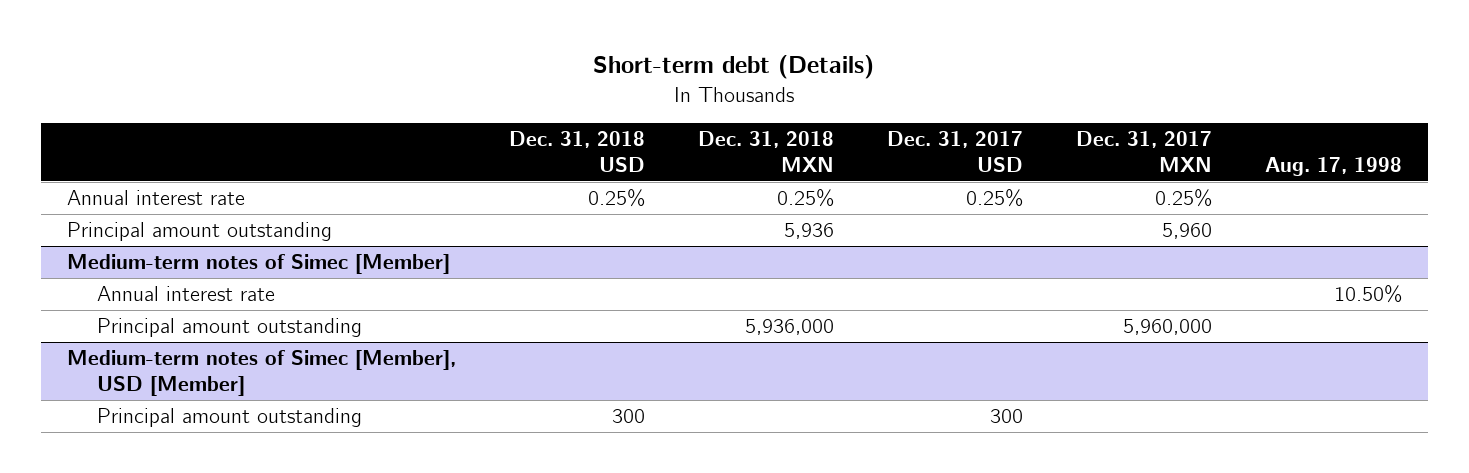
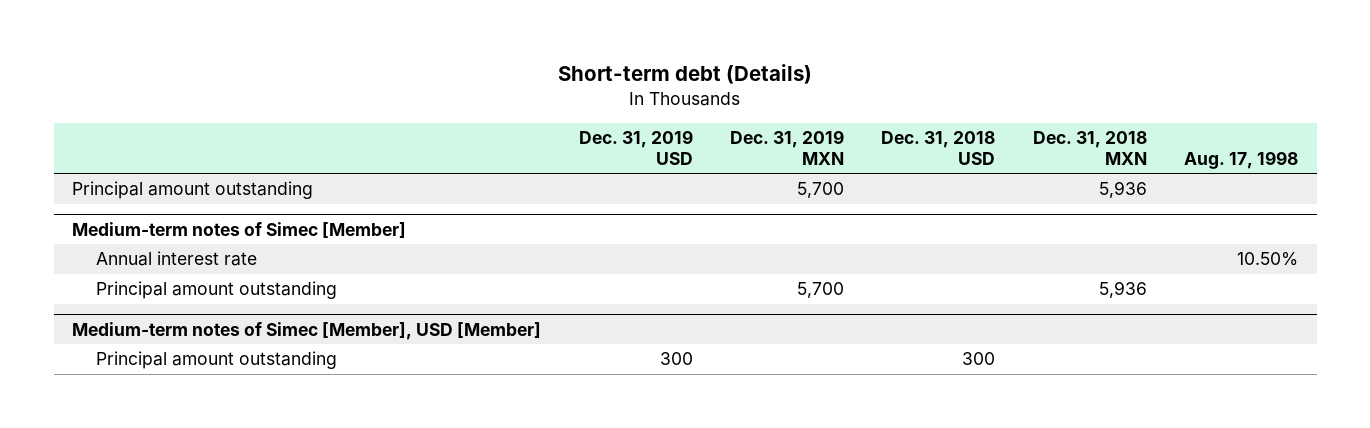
[886,130,1023,172] Dec. 31, 2017 USD -> none
[1075,130,1212,172] Dec. 31, 2017 MXN -> none
none -> [578,130,693,165] Dec. 31, 2019 USD
none -> [730,130,845,165] Dec. 31, 2019 MXN
[67,190,246,206] Annual interest rate -> none
[745,319,835,336] 5,936,000 -> [1098,281,1147,299] 5,936

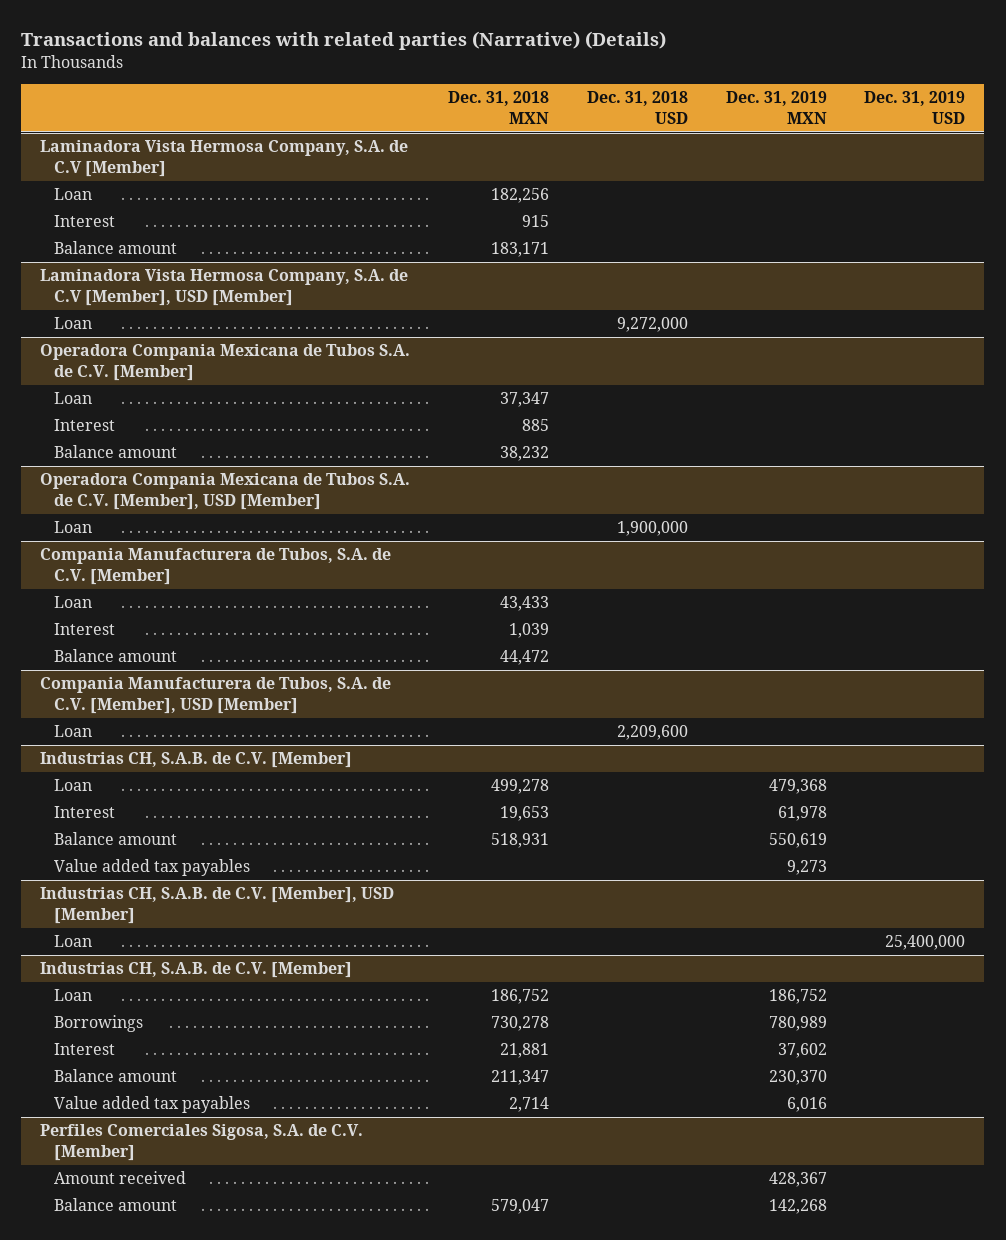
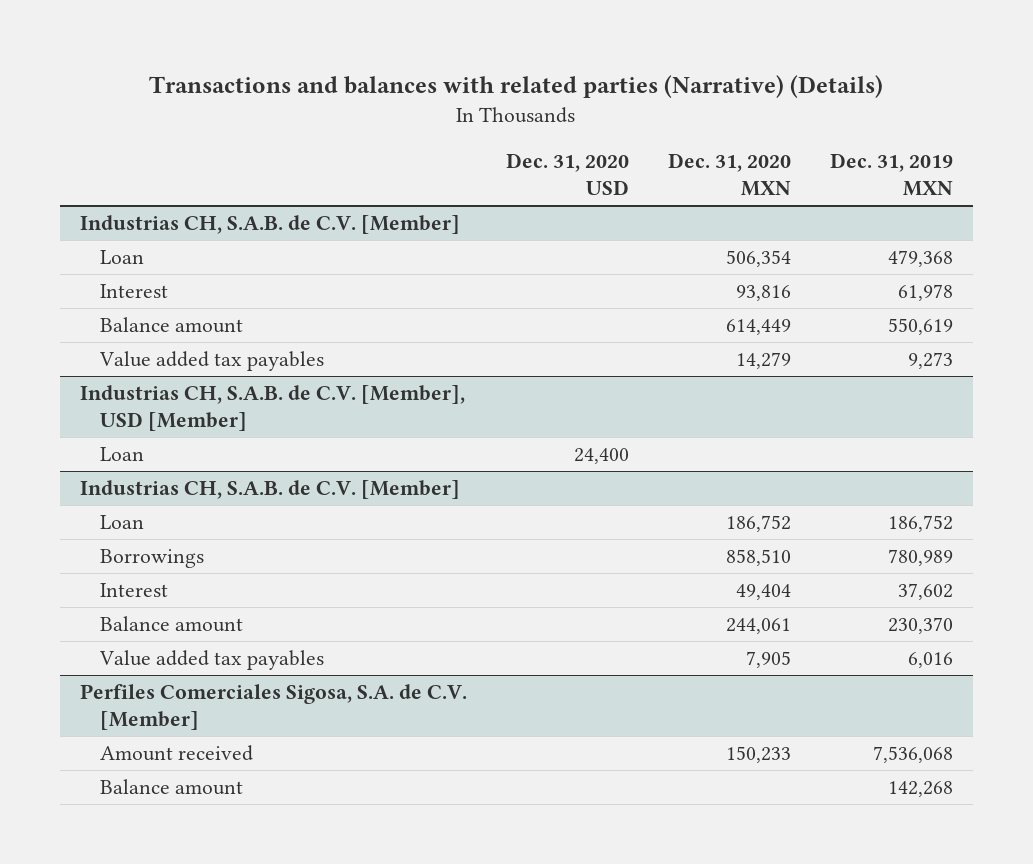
[448,91,550,125] Dec. 31, 2018 MXN -> none
[586,91,688,125] Dec. 31, 2018 USD -> none
[864,91,966,125] Dec. 31, 2019 USD -> none
none -> [505,152,629,195] Dec. 31, 2020 USD
none -> [667,152,791,196] Dec. 31, 2020 MXN
[40,140,409,177] Laminadora Vista Hermosa Company, S.A. de C.V [Member] -> none
[54,188,93,201] Loan -> none
[54,215,116,228] Interest -> none
[54,241,178,255] Balance amount -> none
[40,269,409,306] Laminadora Vista Hermosa Company, S.A. de C.V [Member], USD [Member] -> none
[54,317,93,330] Loan -> none
[40,344,411,381] Operadora Compania Mexicana de Tubos S.A. de C.V. [Member] -> none
[54,392,93,405] Loan -> none
[54,419,116,432] Interest -> none
[54,445,178,459] Balance amount -> none
[40,473,411,510] Operadora Compania Mexicana de Tubos S.A. de C.V. [Member], USD [Member] -> none
[54,521,93,534] Loan -> none
[40,548,392,585] Compania Manufacturera de Tubos, S.A. de C.V. [Member] -> none
[54,596,93,609] Loan -> none
[54,623,116,636] Interest -> none
[54,649,178,663] Balance amount -> none
[40,677,392,714] Compania Manufacturera de Tubos, S.A. de C.V. [Member], USD [Member] -> none
[54,725,93,738] Loan -> none
[768,1172,827,1188] 428,367 -> [873,746,954,764] 7,536,068

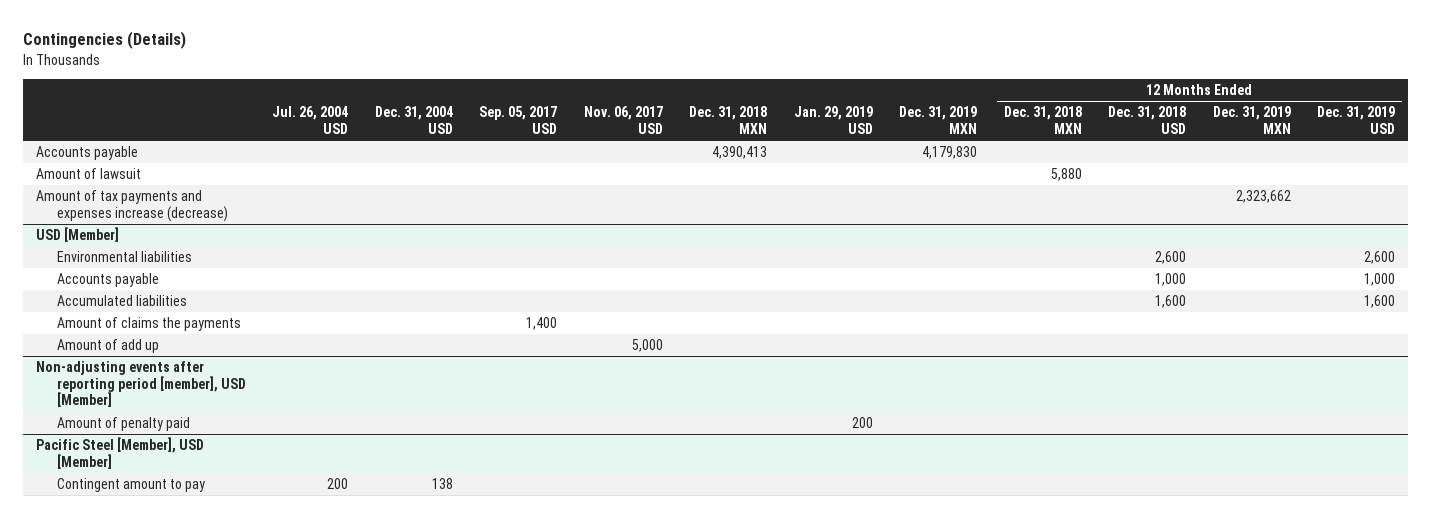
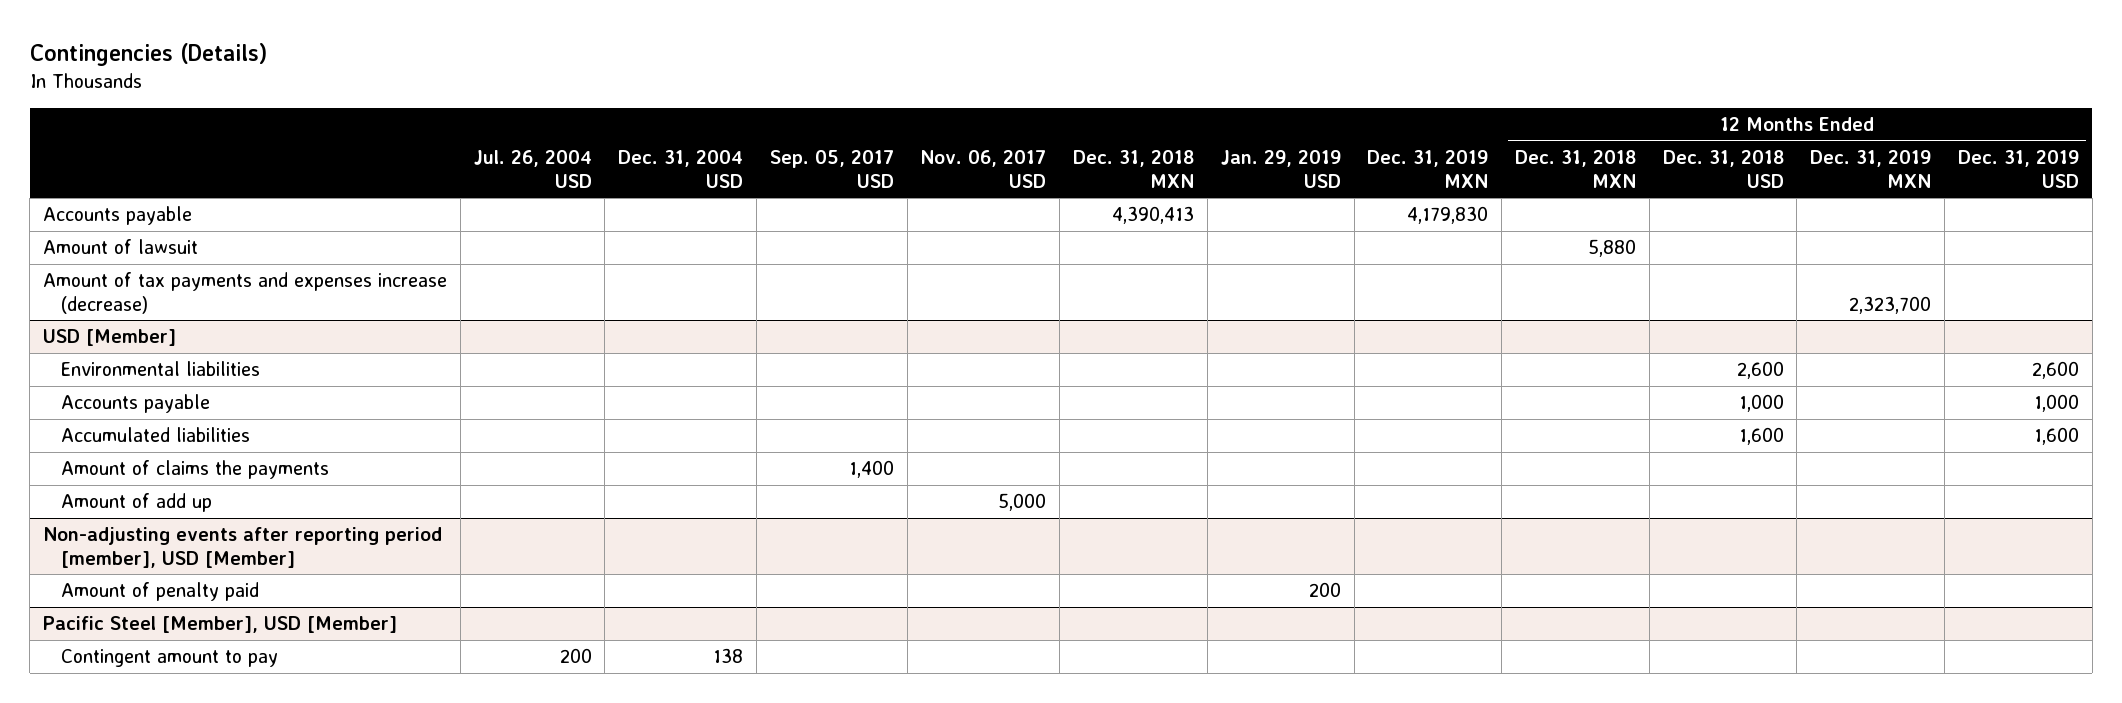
[1235,190,1291,204] 2,323,662 -> [1849,295,1932,314] 2,323,700

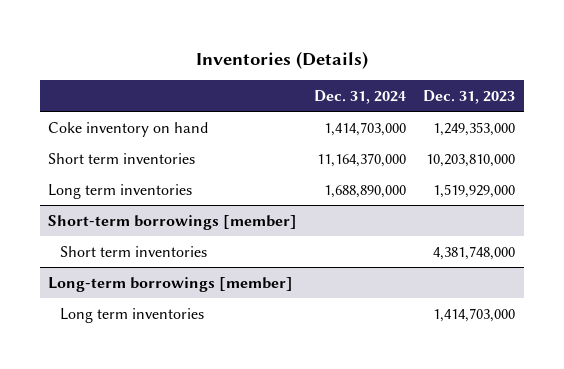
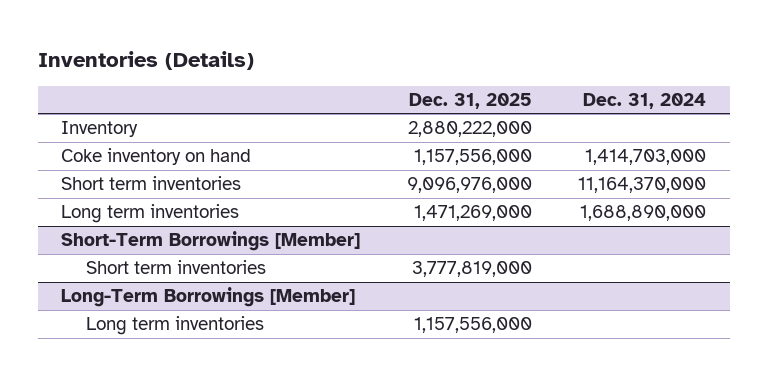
[423,90,516,105] Dec. 31, 2023 -> none
none -> [408,92,532,109] Dec. 31, 2025
none -> [61,121,139,138] Inventory
[48,214,298,230] Short-term borrowings [member] -> [61,231,361,252] Short-Term Borrowings [Member]
[48,276,294,292] Long-term borrowings [member] -> [61,287,356,308] Long-Term Borrowings [Member]

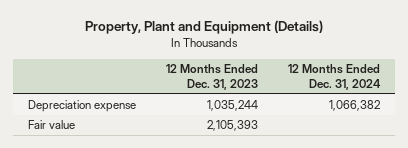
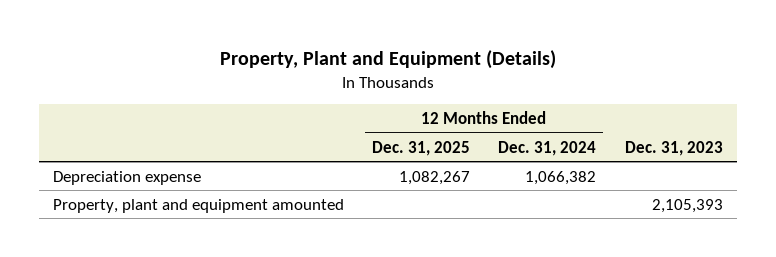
[165,64,258,91] 12 Months Ended Dec. 31, 2023 -> none
none -> [372,140,471,156] Dec. 31, 2025
none -> [624,140,723,156] Dec. 31, 2023
[28,120,76,130] Fair value -> [52,198,344,213] Property, plant and equipment amounted

